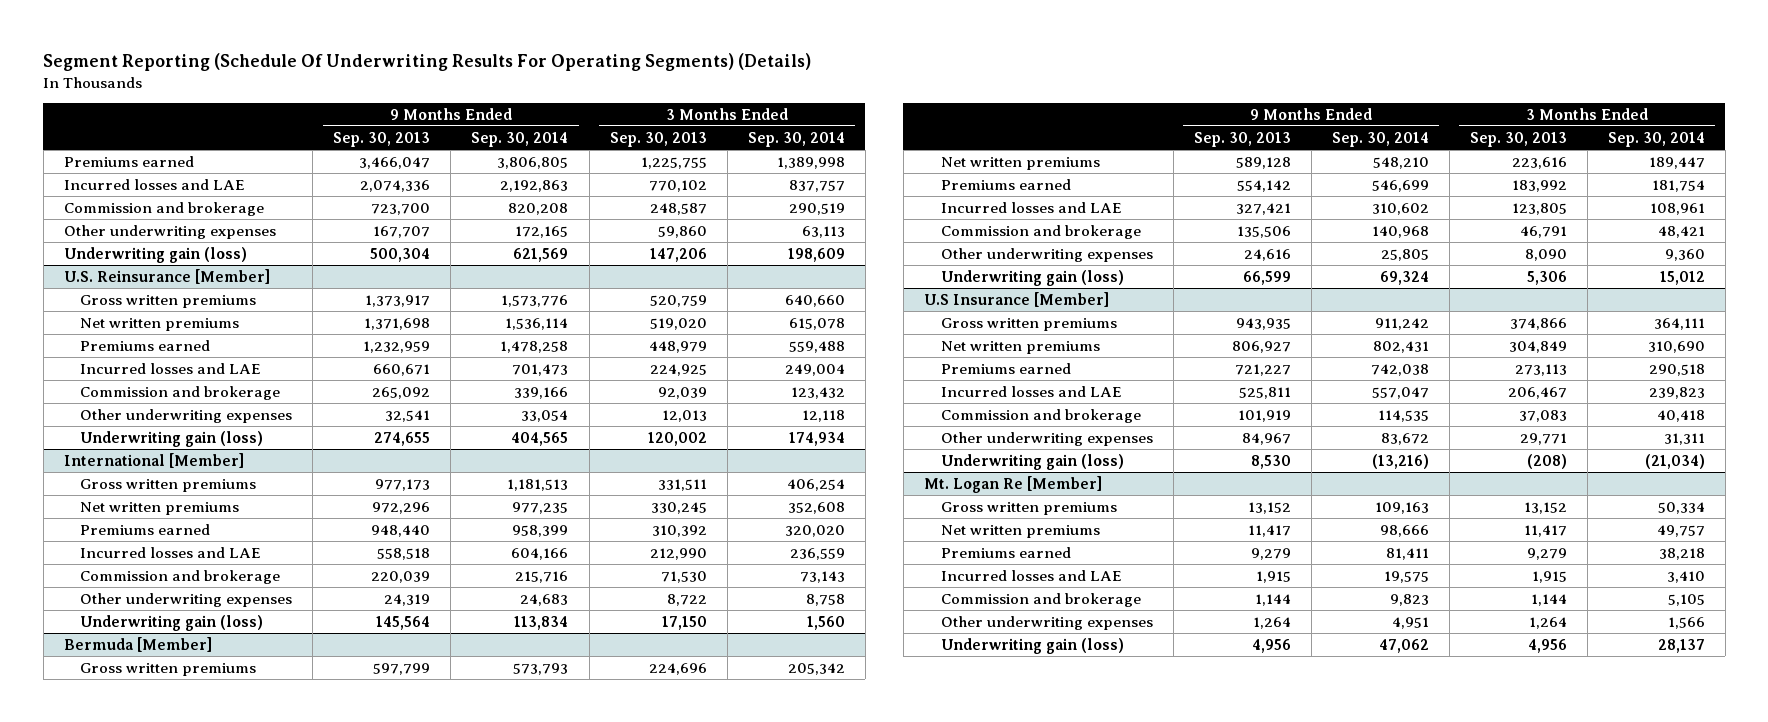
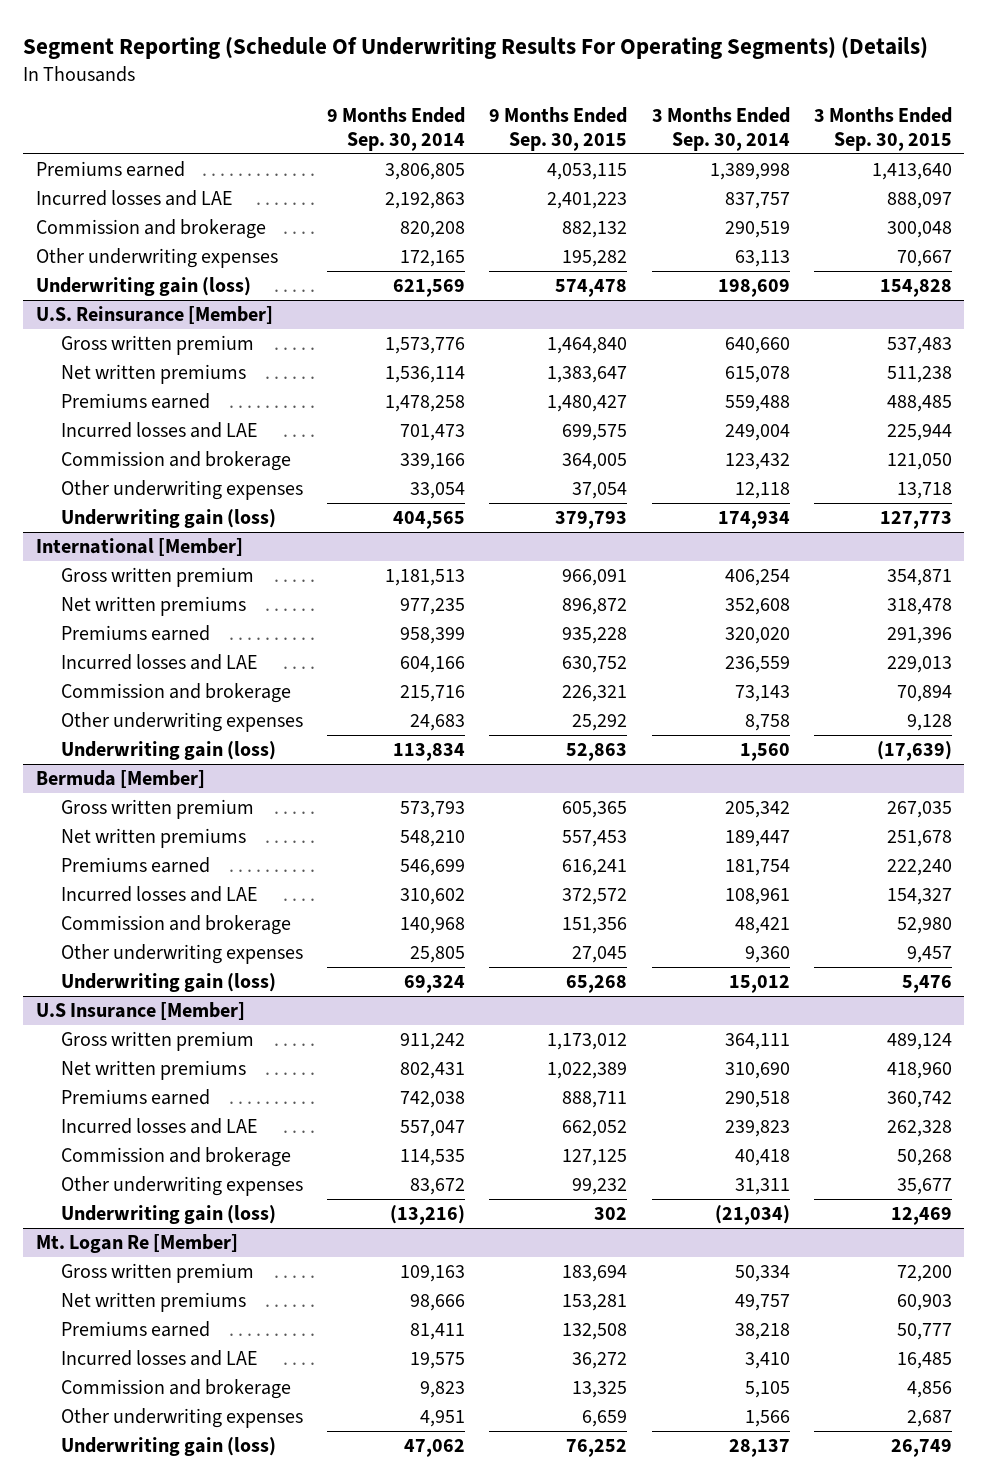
[333,131,431,147] Sep. 30, 2013 -> none
[609,131,707,147] Sep. 30, 2013 -> none
none -> [489,107,628,151] 9 Months Ended Sep. 30, 2015
none -> [814,107,953,151] 3 Months Ended Sep. 30, 2015
[80,294,257,308] Gross written premiums -> [60,335,254,356] Gross written premium
[80,478,257,492] Gross written premiums -> [60,567,254,588] Gross written premium
[80,662,257,676] Gross written premiums -> [60,799,254,820] Gross written premium
[940,317,1117,331] Gross written premiums -> [60,1031,254,1052] Gross written premium
[940,501,1117,515] Gross written premiums -> [60,1263,254,1284] Gross written premium

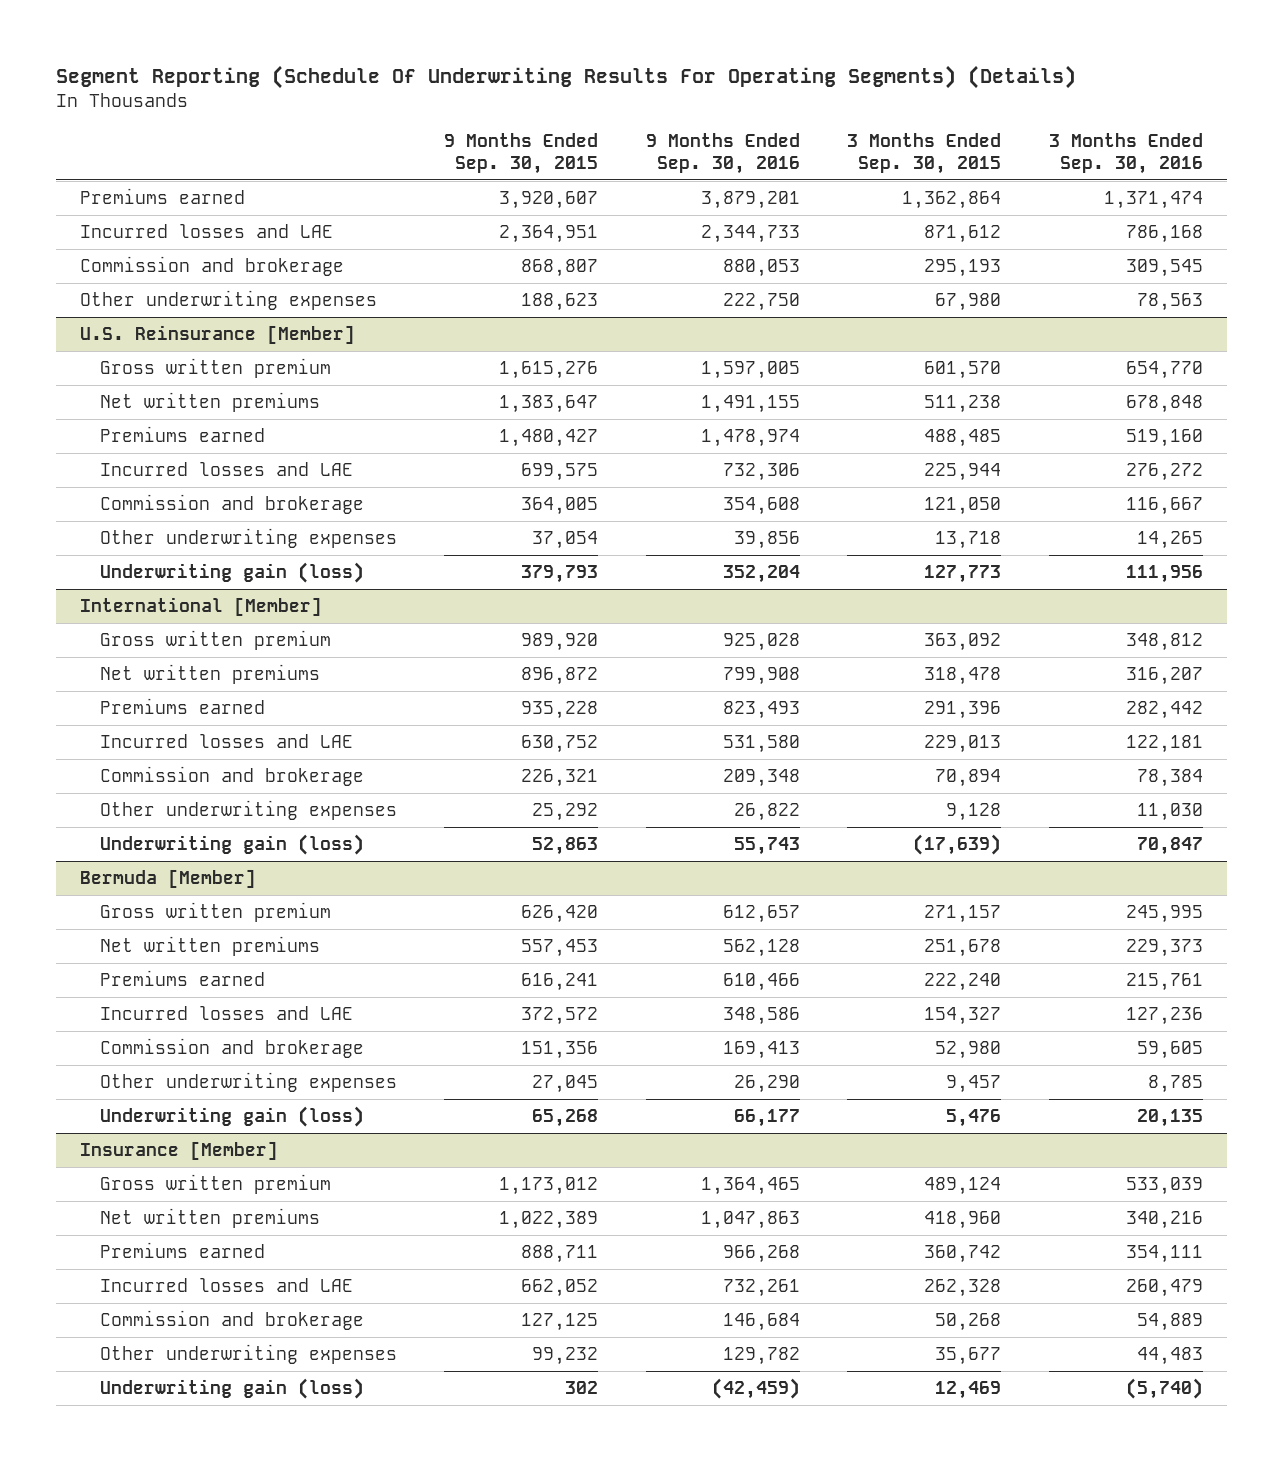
[327,107,466,151] 9 Months Ended Sep. 30, 2014 -> none
[651,107,790,151] 3 Months Ended Sep. 30, 2014 -> none
none -> [645,133,800,174] 9 Months Ended Sep. 30, 2016
none -> [1048,133,1203,174] 3 Months Ended Sep. 30, 2016
[35,277,251,297] Underwriting gain (loss) -> none
[547,163,628,181] 4,053,115 -> [499,191,599,210] 3,920,607
[872,163,953,181] 1,413,640 -> [902,191,1002,210] 1,362,864
[547,192,628,210] 2,401,223 -> [499,225,599,244] 2,364,951
[887,192,953,210] 888,097 -> [924,225,1002,244] 871,612
[562,221,628,239] 882,132 -> [521,259,599,278] 868,807
[887,221,953,239] 300,048 -> [924,259,1002,278] 295,193
[562,250,628,268] 195,282 -> [521,293,599,312] 188,623
[897,250,953,268] 70,667 -> [935,293,1002,312] 67,980
[547,337,628,355] 1,464,840 -> [499,361,599,380] 1,615,276
[887,337,953,355] 537,483 -> [924,361,1002,380] 601,570
[562,569,628,587] 966,091 -> [521,633,599,652] 989,920
[887,569,953,587] 354,871 -> [924,633,1002,652] 363,092
[562,801,628,819] 605,365 -> [521,905,599,924] 626,420
[887,801,953,819] 267,035 -> [924,905,1002,924] 271,157
[35,1002,245,1021] U.S Insurance [Member] -> [79,1141,278,1161] Insurance [Member]
[35,1234,238,1254] Mt. Logan Re [Member] -> none
[60,1263,254,1284] Gross written premium -> none
[60,1292,246,1313] Net written premiums -> none
[60,1321,210,1338] Premiums earned -> none
[60,1350,258,1367] Incurred losses and LAE -> none
[60,1379,291,1400] Commission and brokerage -> none
[60,1408,303,1429] Other underwriting expenses -> none
[60,1437,276,1457] Underwriting gain (loss) -> none

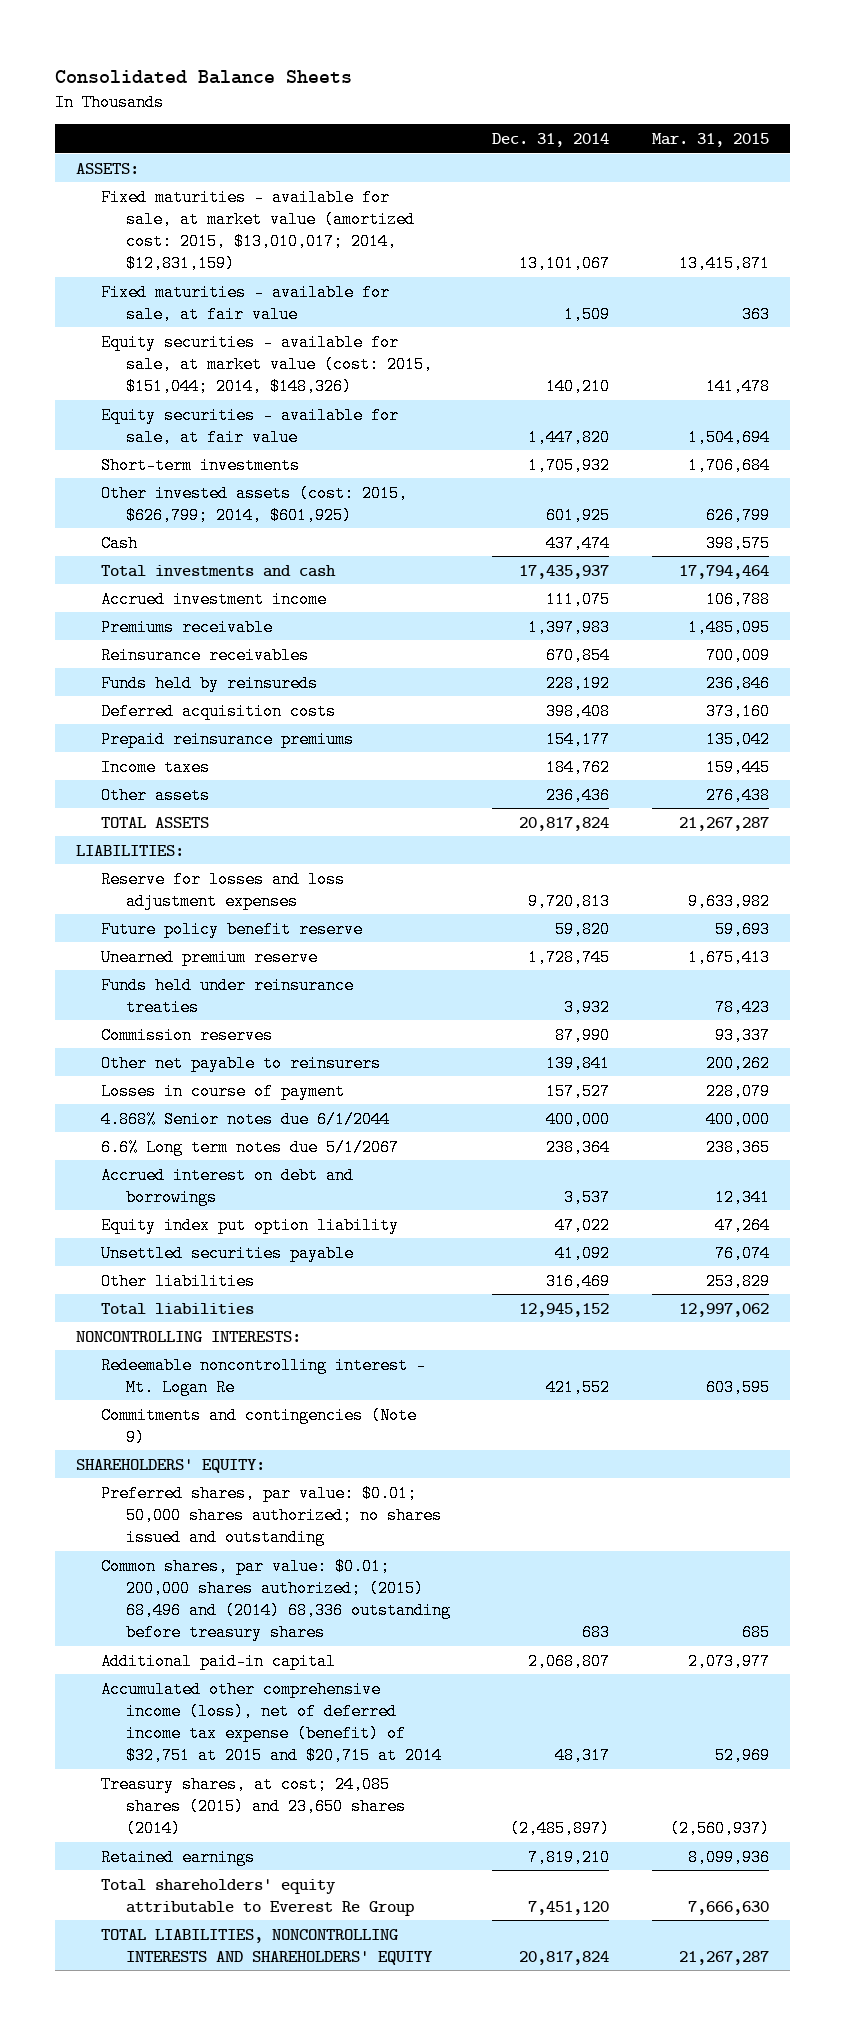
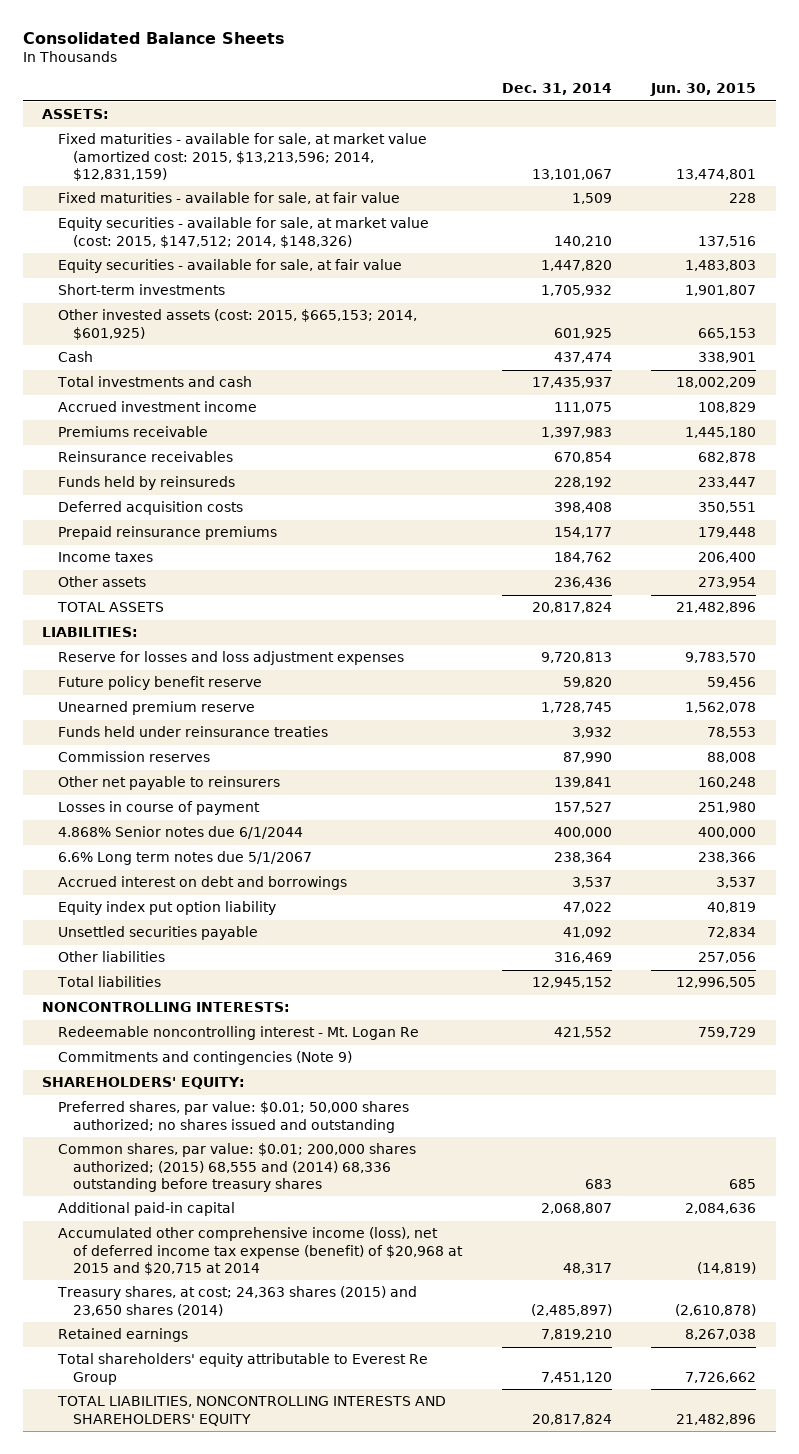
[651,132,769,147] Mar. 31, 2015 -> none
none -> [650,83,757,97] Jun. 30, 2015
[100,188,415,272] Fixed maturities - available for sale, at market value (amortized cost: 2015, $13,010,017; 2014, $12,831,159) -> [57,133,427,181] Fixed maturities - available for sale, at market value (amortized cost: 2015, $13,213,596; 2014, $12,831,159)
[100,333,433,395] Equity securities - available for sale, at market value (cost: 2015, $151,044; 2014, $148,326) -> [57,217,429,248] Equity securities - available for sale, at market value (cost: 2015, $147,512; 2014, $148,326)
[100,484,408,524] Other invested assets (cost: 2015, $626,799; 2014, $601,925) -> [57,309,417,340] Other invested assets (cost: 2015, $665,153; 2014, $601,925)
[100,1557,451,1641] Common shares, par value: $0.01; 200,000 shares authorized; (2015) 68,496 and (2014) 68,336 outstanding before treasury shares -> [57,1143,416,1192] Common shares, par value: $0.01; 200,000 shares authorized; (2015) 68,555 and (2014) 68,336 outstanding before treasury shares
[100,1680,442,1764] Accumulated other comprehensive income (loss), net of deferred income tax expense (benefit) of $32,751 at 2015 and $20,715 at 2014 -> [57,1227,464,1275] Accumulated other comprehensive income (loss), net of deferred income tax expense (benefit) of $20,968 at 2015 and $20,715 at 2014
[100,1775,406,1837] Treasury shares, at cost; 24,085 shares (2015) and 23,650 shares (2014) -> [56,1286,417,1316] Treasury shares, at cost; 24,363 shares (2015) and 23,650 shares (2014)

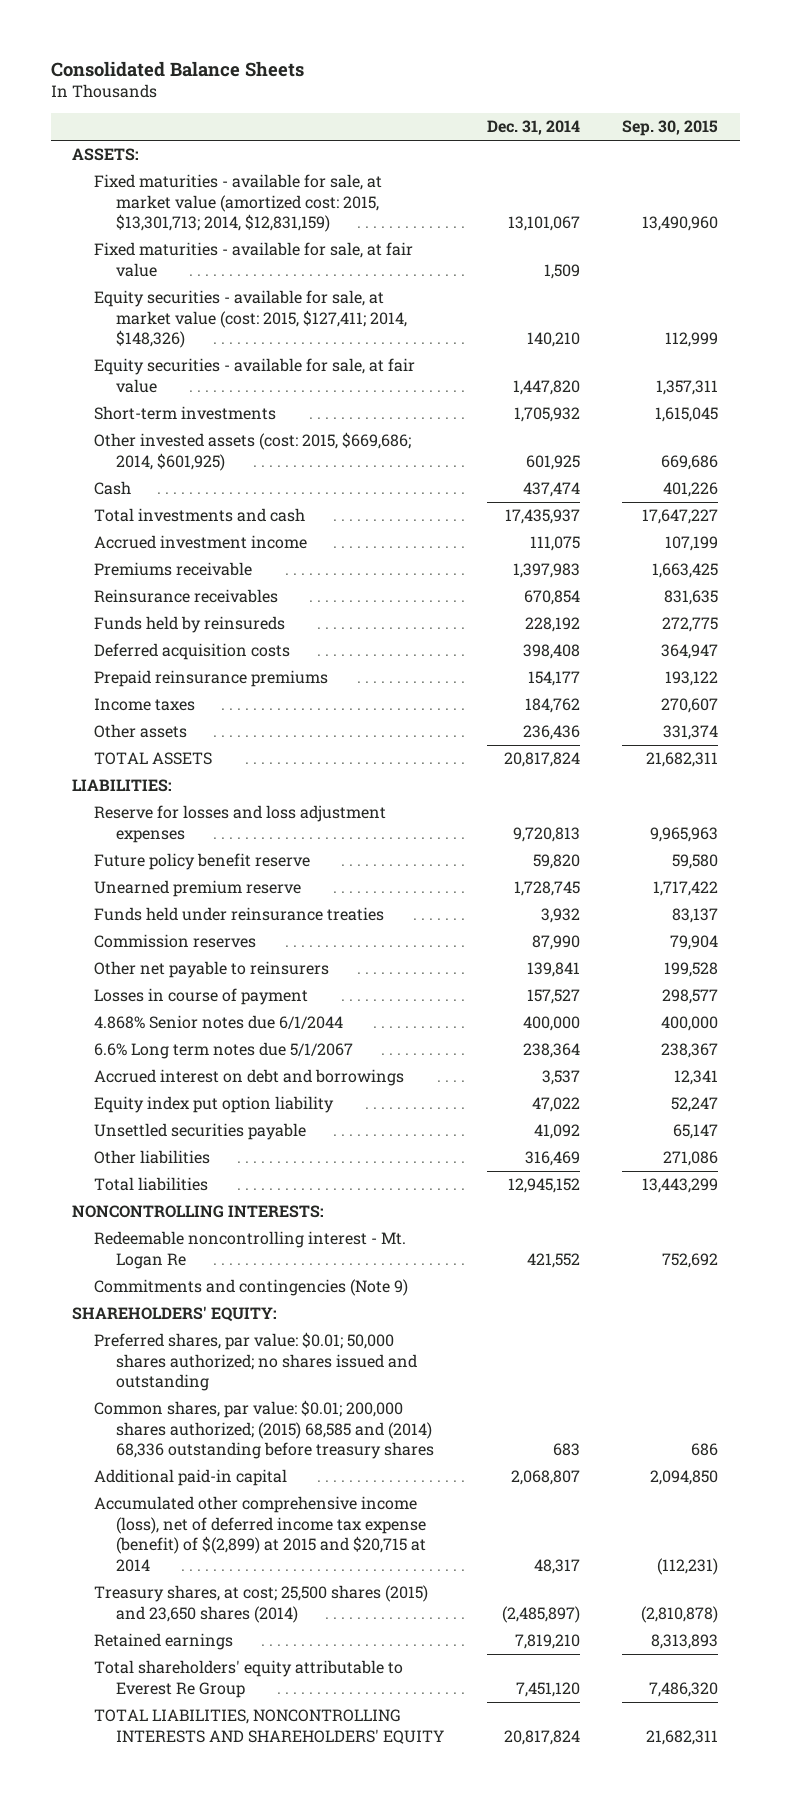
[650,83,757,97] Jun. 30, 2015 -> none
none -> [622,120,719,137] Sep. 30, 2015
[57,133,427,181] Fixed maturities - available for sale, at market value (amortized cost: 2015, $13,213,596; 2014, $12,831,159) -> [94,174,383,233] Fixed maturities - available for sale, at market value (amortized cost: 2015, $13,301,713; 2014, $12,831,159)
[57,217,429,248] Equity securities - available for sale, at market value (cost: 2015, $147,512; 2014, $148,326) -> [94,290,408,349] Equity securities - available for sale, at market value (cost: 2015, $127,411; 2014, $148,326)
[57,309,417,340] Other invested assets (cost: 2015, $665,153; 2014, $601,925) -> [94,432,412,471] Other invested assets (cost: 2015, $669,686; 2014, $601,925)
[57,1143,416,1192] Common shares, par value: $0.01; 200,000 shares authorized; (2015) 68,555 and (2014) 68,336 outstanding before treasury shares -> [94,1400,435,1460] Common shares, par value: $0.01; 200,000 shares authorized; (2015) 68,585 and (2014) 68,336 outstanding before treasury shares
[57,1227,464,1275] Accumulated other comprehensive income (loss), net of deferred income tax expense (benefit) of $20,968 at 2015 and $20,715 at 2014 -> [94,1496,427,1573] Accumulated other comprehensive income (loss), net of deferred income tax expense (benefit) of $(2,899) at 2015 and $20,715 at 2014
[56,1286,417,1316] Treasury shares, at cost; 24,363 shares (2015) and 23,650 shares (2014) -> [94,1585,429,1623] Treasury shares, at cost; 25,500 shares (2015) and 23,650 shares (2014)

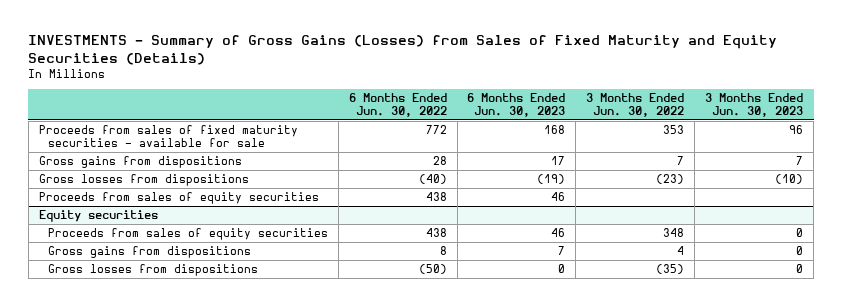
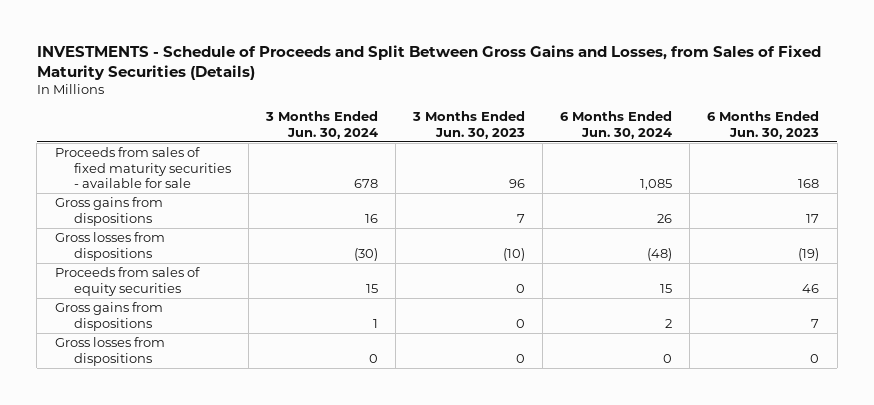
[28,35,778,65] INVESTMENTS - Summary of Gross Gains (Losses) from Sales of Fixed Maturity and Equity Securities (Details) -> [36,44,821,80] INVESTMENTS - Schedule of Proceeds and Split Between Gross Gains and Losses, from Sales of Fixed Maturity Securities (Details)
[348,92,447,118] 6 Months Ended Jun. 30, 2022 -> none
[586,92,685,118] 3 Months Ended Jun. 30, 2022 -> none
none -> [264,111,378,139] 3 Months Ended Jun. 30, 2024
none -> [560,111,673,139] 6 Months Ended Jun. 30, 2024
[38,192,319,205] Proceeds from sales of equity securities -> none
[38,210,158,223] Equity securities -> none

